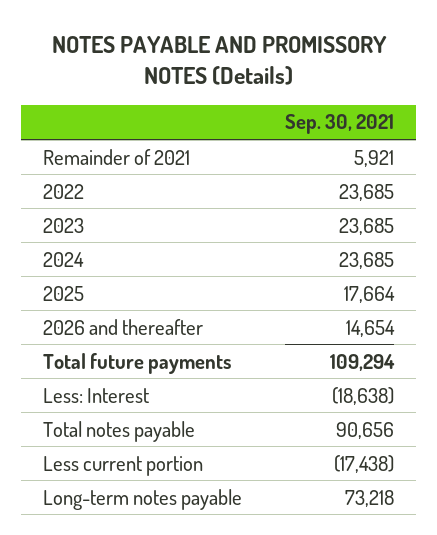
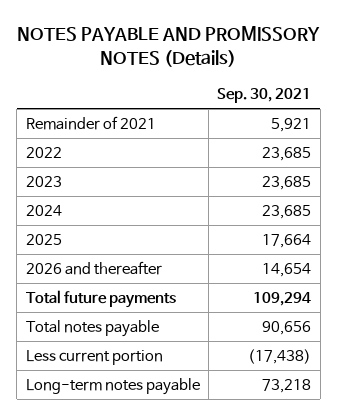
[42,387,149,403] Less: Interest -> none

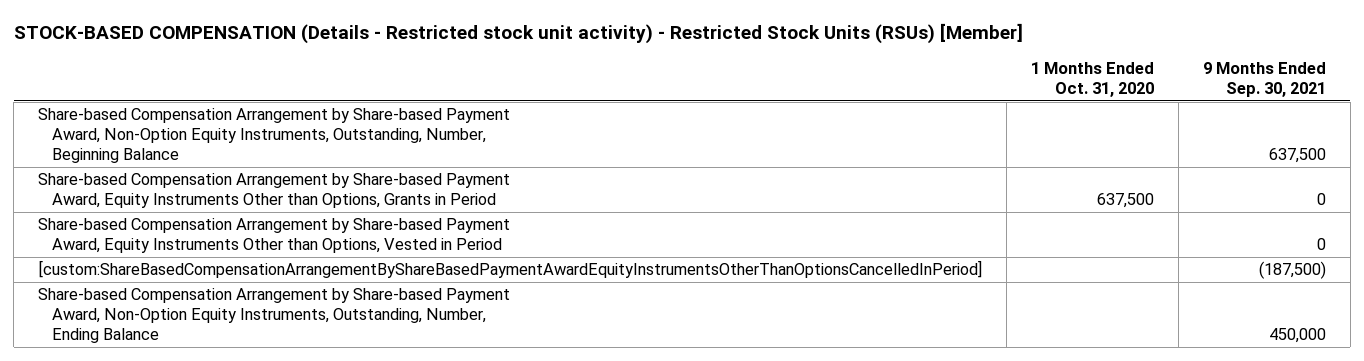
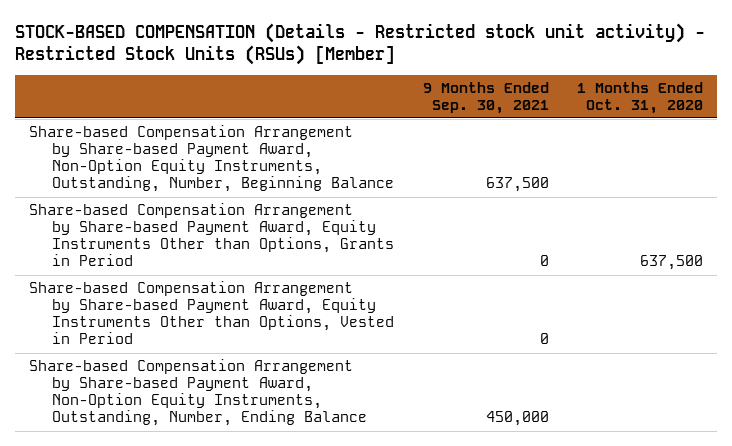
[38,260,983,279] [custom:ShareBasedCompensationArrangementByShareBasedPaymentAwardEquityInstrumentsOtherThanOptionsCancelledInPeriod] -> none

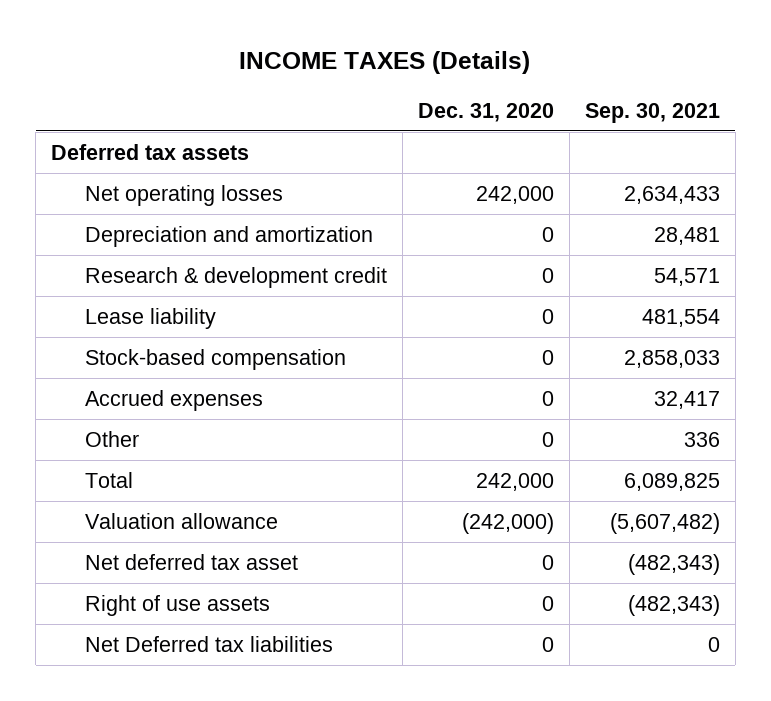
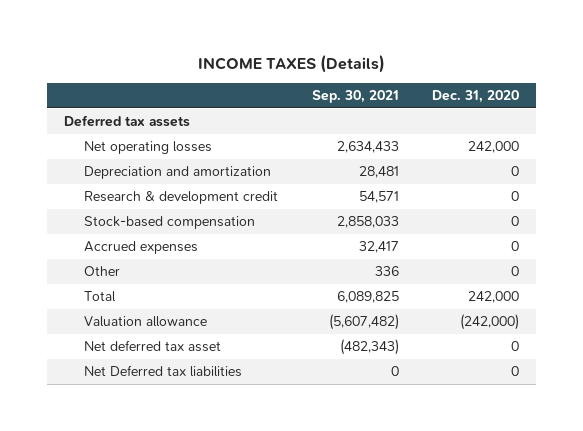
[84,307,216,329] Lease liability -> none
[84,594,270,616] Right of use assets -> none

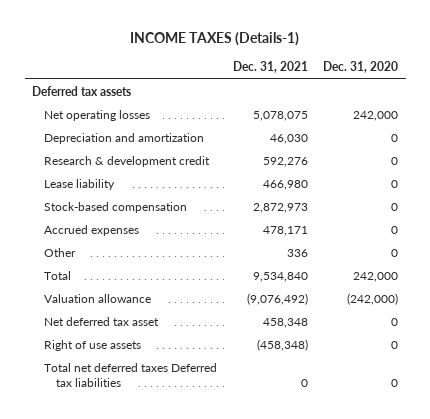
[197,54,385,73] INCOME TAXES (Details) -> [130,32,300,47] INCOME TAXES (Details-1)
[311,89,399,103] Sep. 30, 2021 -> none
none -> [232,61,308,74] Dec. 31, 2021
none -> [44,178,116,190] Lease liability
none -> [44,339,142,351] Right of use assets
[84,365,243,378] Net Deferred tax liabilities -> [44,362,218,388] Total net deferred taxes Deferred tax liabilities

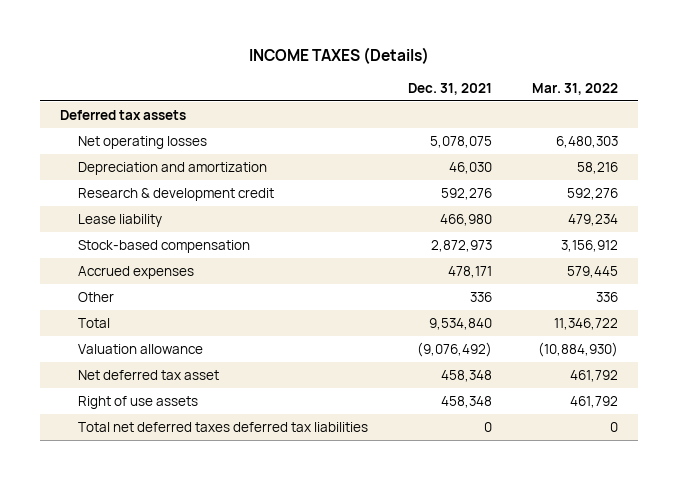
[130,32,300,47] INCOME TAXES (Details-1) -> [249,47,430,65] INCOME TAXES (Details)
[322,61,398,74] Dec. 31, 2020 -> none
none -> [532,82,619,95] Mar. 31, 2022
[256,338,308,351] (458,348) -> [441,395,493,408] 458,348
[44,362,218,388] Total net deferred taxes Deferred tax liabilities -> [78,421,369,432] Total net deferred taxes deferred tax liabilities

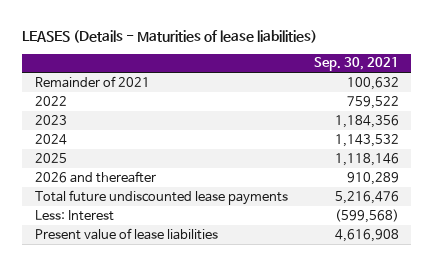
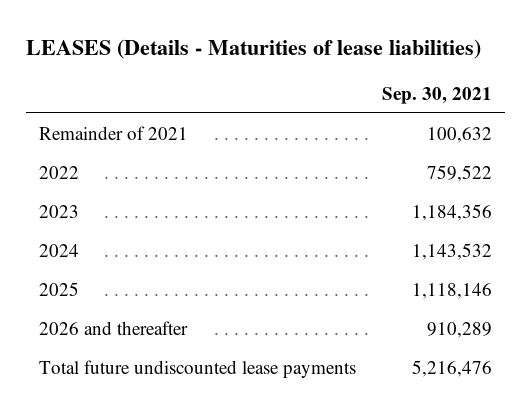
[35,209,115,221] Less: Interest -> none
[35,227,219,240] Present value of lease liabilities -> none

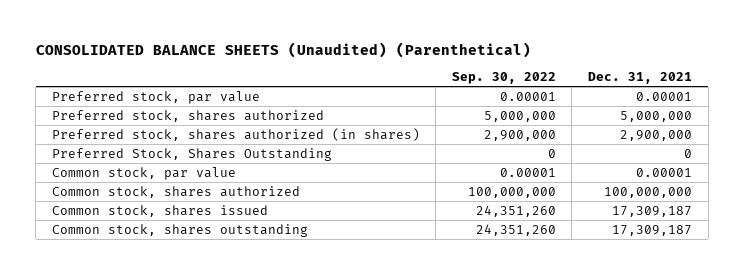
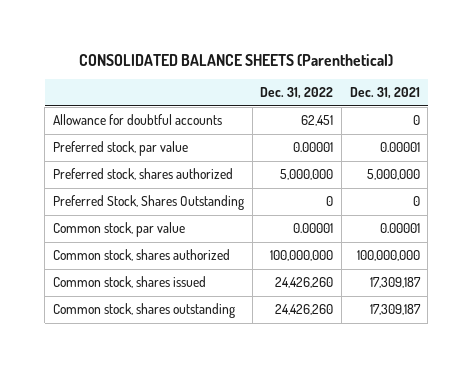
[35,41,531,58] CONSOLIDATED BALANCE SHEETS (Unaudited) (Parenthetical) -> [79,53,394,66] CONSOLIDATED BALANCE SHEETS (Parenthetical)
[451,72,556,85] Sep. 30, 2022 -> none
none -> [260,87,334,100] Dec. 31, 2022
none -> [53,114,223,126] Allowance for doubtful accounts
[51,127,420,141] Preferred stock, shares authorized (in shares) -> none

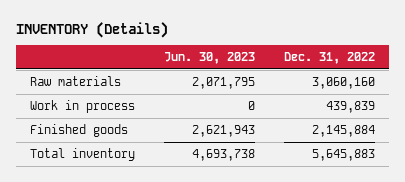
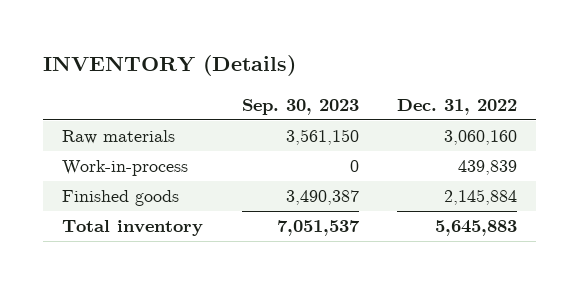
[163,52,255,65] Jun. 30, 2023 -> none
none -> [241,98,359,115] Sep. 30, 2023
[30,99,136,113] Work in process -> [62,160,189,177] Work-in-process

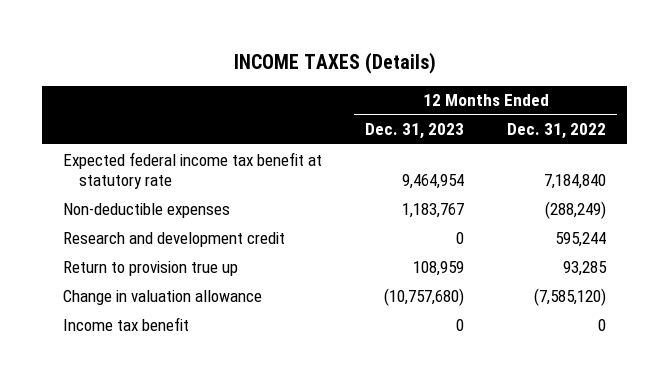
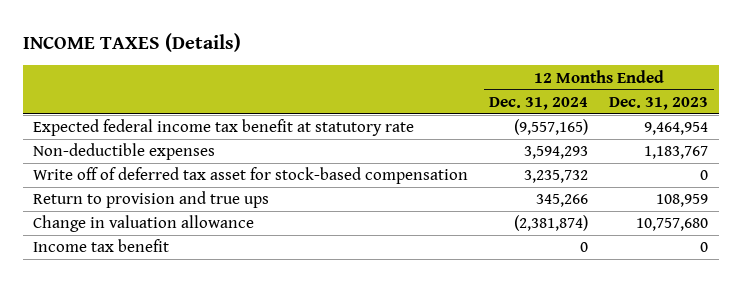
[506,123,606,140] Dec. 31, 2022 -> none
none -> [489,96,589,110] Dec. 31, 2024
[63,231,286,247] Research and development credit -> none
none -> [33,167,469,185] Write off of deferred tax asset for stock-based compensation
[63,260,239,276] Return to provision true up -> [33,191,270,209] Return to provision and true ups
[384,287,465,306] (10,757,680) -> [636,218,709,232] 10,757,680

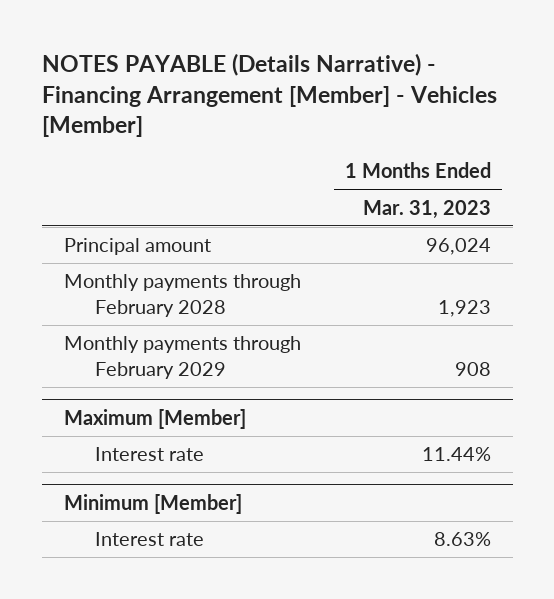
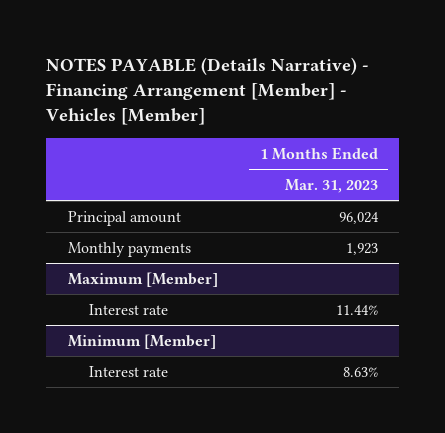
[63,336,301,379] Monthly payments through February 2029 -> none
[63,274,301,317] Monthly payments through February 2028 -> [67,241,191,257] Monthly payments

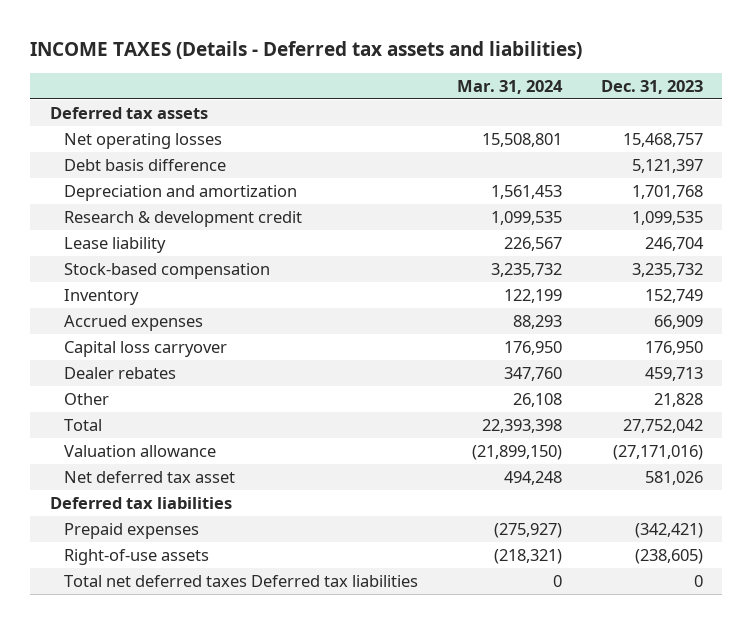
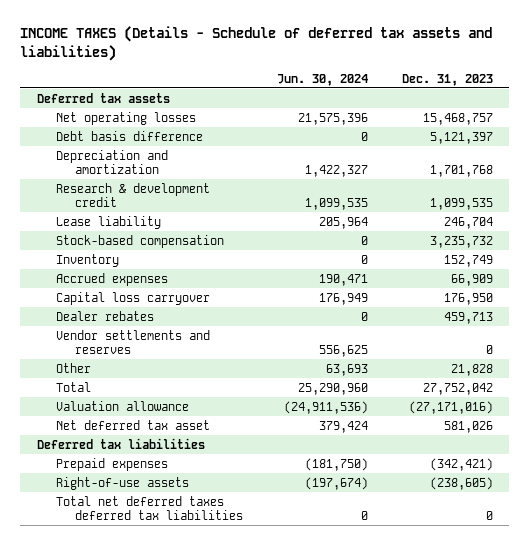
[30,41,583,60] INCOME TAXES (Details - Deferred tax assets and liabilities) -> [19,26,492,62] INCOME TAXES (Details - Schedule of deferred tax assets and liabilities)
[457,79,564,94] Mar. 31, 2024 -> none
none -> [276,73,368,86] Jun. 30, 2024
none -> [55,329,210,354] Vendor settlements and reserves
[64,574,419,587] Total net deferred taxes Deferred tax liabilities -> [55,495,243,520] Total net deferred taxes deferred tax liabilities

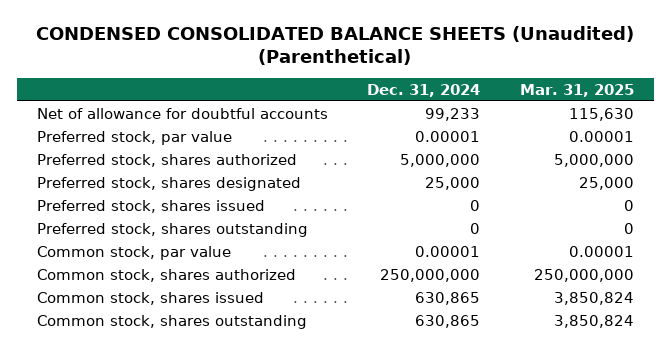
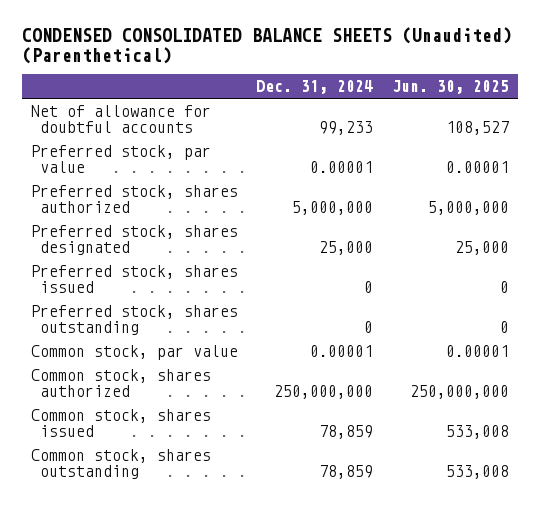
[520,84,635,98] Mar. 31, 2025 -> none
none -> [391,80,509,95] Jun. 30, 2025
[415,291,481,305] 630,865 -> [319,424,374,439] 78,859
[415,314,481,328] 630,865 -> [319,464,374,479] 78,859

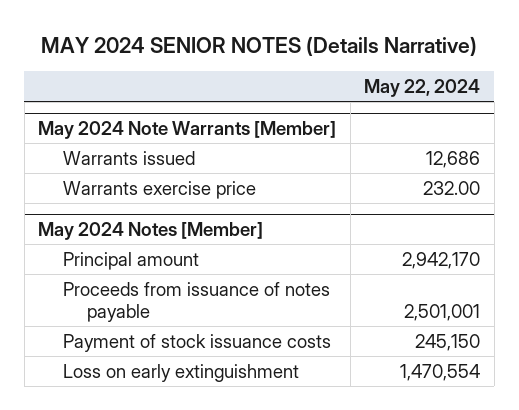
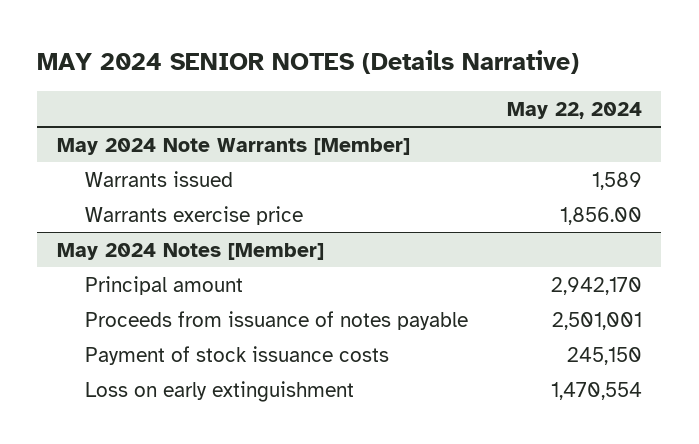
[426,150,481,168] 12,686 -> [591,171,642,190] 1,589
[423,180,481,195] 232.00 -> [559,206,642,225] 1,856.00

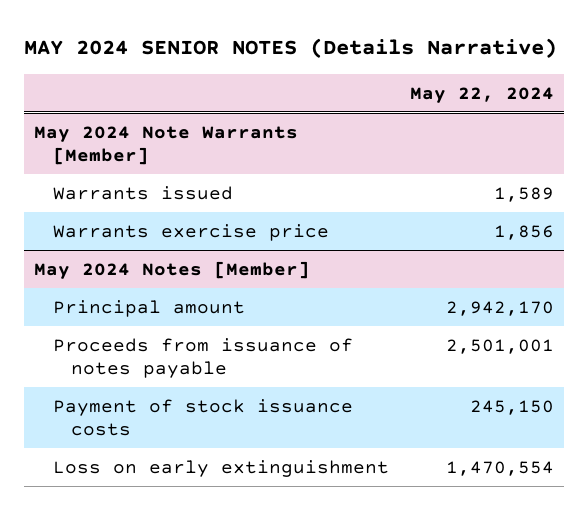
[559,206,642,225] 1,856.00 -> [493,224,554,240] 1,856

